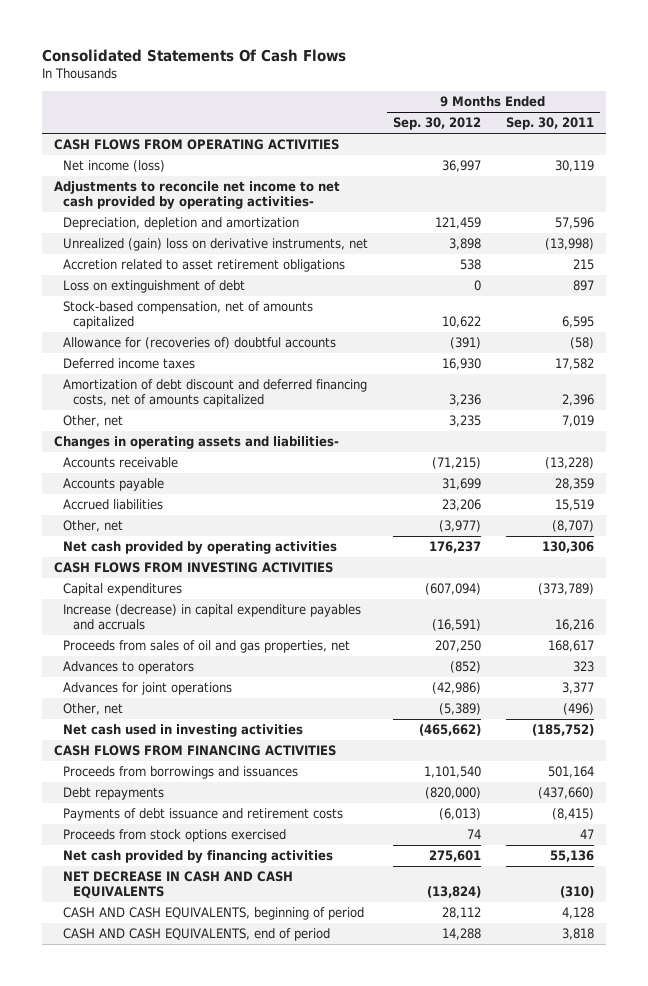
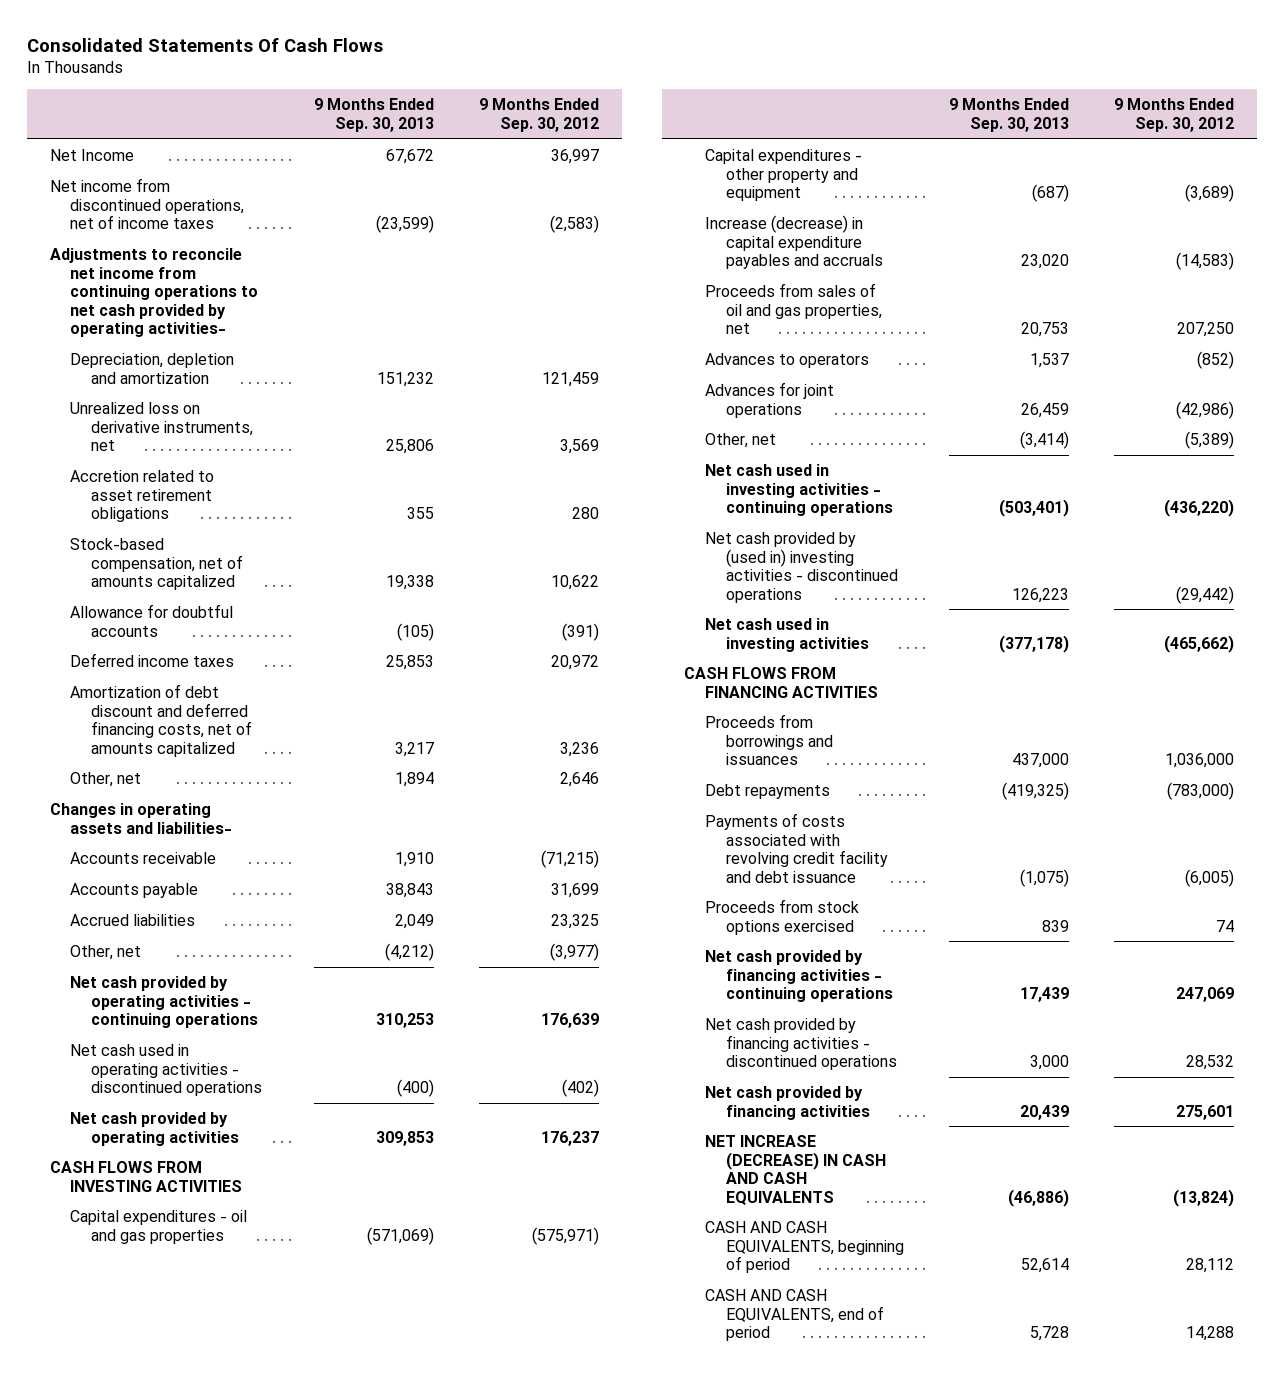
[505,117,594,131] Sep. 30, 2011 -> none
none -> [314,98,435,132] 9 Months Ended Sep. 30, 2013
[54,139,340,151] CASH FLOWS FROM OPERATING ACTIVITIES -> none
[63,160,166,173] Net income (loss) -> [49,149,134,162] Net Income
none -> [49,178,245,230] Net income from discontinued operations, net of income taxes
[54,181,341,209] Adjustments to reconcile net income to net cash provided by operating activities- -> [49,248,259,338] Adjustments to reconcile net income from continuing operations to net cash provided by operating activities-
[63,280,246,294] Loss on extinguishment of debt -> none
[63,238,369,252] Unrealized (gain) loss on derivative instruments, net -> [70,402,254,452] Unrealized loss on derivative instruments, net
[448,238,481,251] 3,898 -> [560,439,600,455] 3,569
[459,259,481,271] 538 -> [572,507,600,520] 280
[63,337,337,350] Allowance for (recoveries of) doubtful accounts -> [70,604,234,637] Allowance for doubtful accounts
[441,358,481,371] 16,930 -> [551,655,600,671] 20,972
[448,415,481,428] 3,235 -> [560,772,600,788] 2,646
[441,499,481,512] 23,206 -> [551,914,600,930] 23,325
none -> [70,976,259,1029] Net cash provided by operating activities - continuing operations
none -> [70,1044,263,1097] Net cash used in operating activities - discontinued operations
[63,583,183,597] Capital expenditures -> [70,1210,248,1244] Capital expenditures - oil and gas properties
[424,583,481,596] (607,094) -> [532,1226,600,1245] (575,971)
none -> [705,149,863,202] Capital expenditures - other property and equipment
[431,618,481,631] (16,591) -> [1175,252,1234,271] (14,583)
none -> [705,464,893,517] Net cash used in investing activities - continuing operations
none -> [705,532,898,603] Net cash provided by (used in) investing activities - discontinued operations
[423,766,481,779] 1,101,540 -> [1164,753,1234,769] 1,036,000
[424,787,481,800] (820,000) -> [1166,782,1234,801] (783,000)
[63,808,344,822] Payments of debt issuance and retirement costs -> [705,813,888,883] Payments of costs associated with revolving credit facility and debt issuance
[438,808,481,821] (6,013) -> [1184,868,1234,887] (6,005)
none -> [705,950,893,1003] Net cash provided by financing activities - continuing operations
none -> [705,1018,897,1071] Net cash provided by financing activities - discontinued operations
[63,871,294,898] NET DECREASE IN CASH AND CASH EQUIVALENTS -> [705,1135,886,1205] NET INCREASE (DECREASE) IN CASH AND CASH EQUIVALENTS

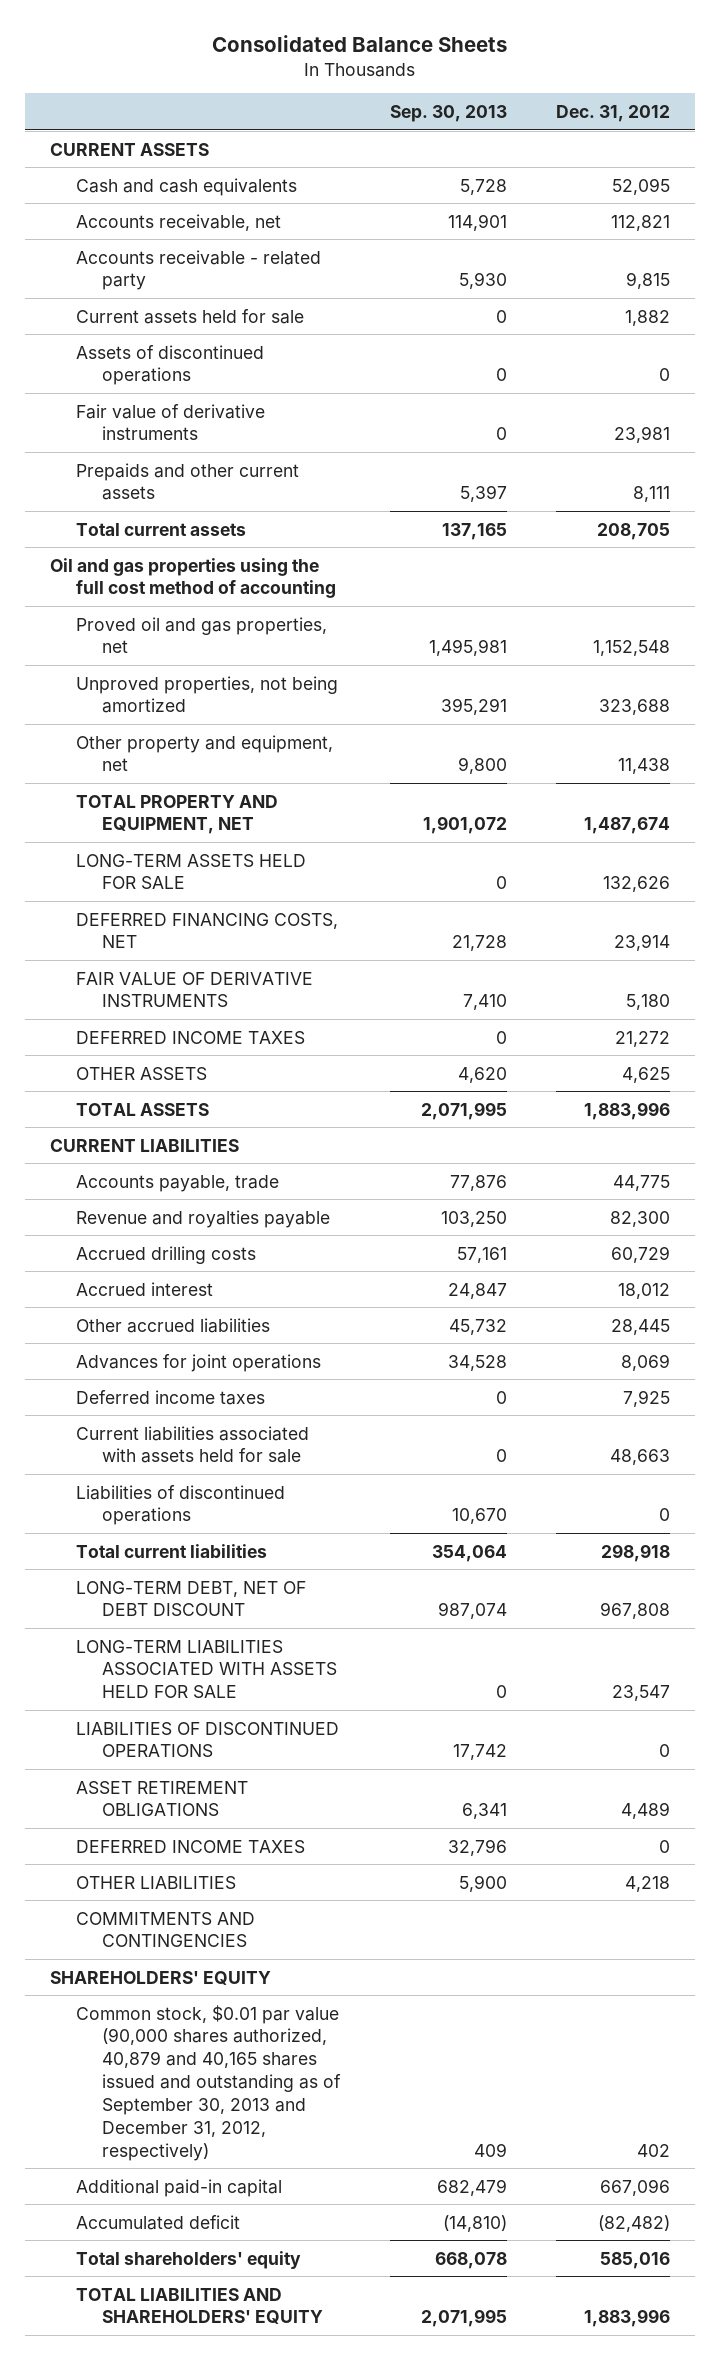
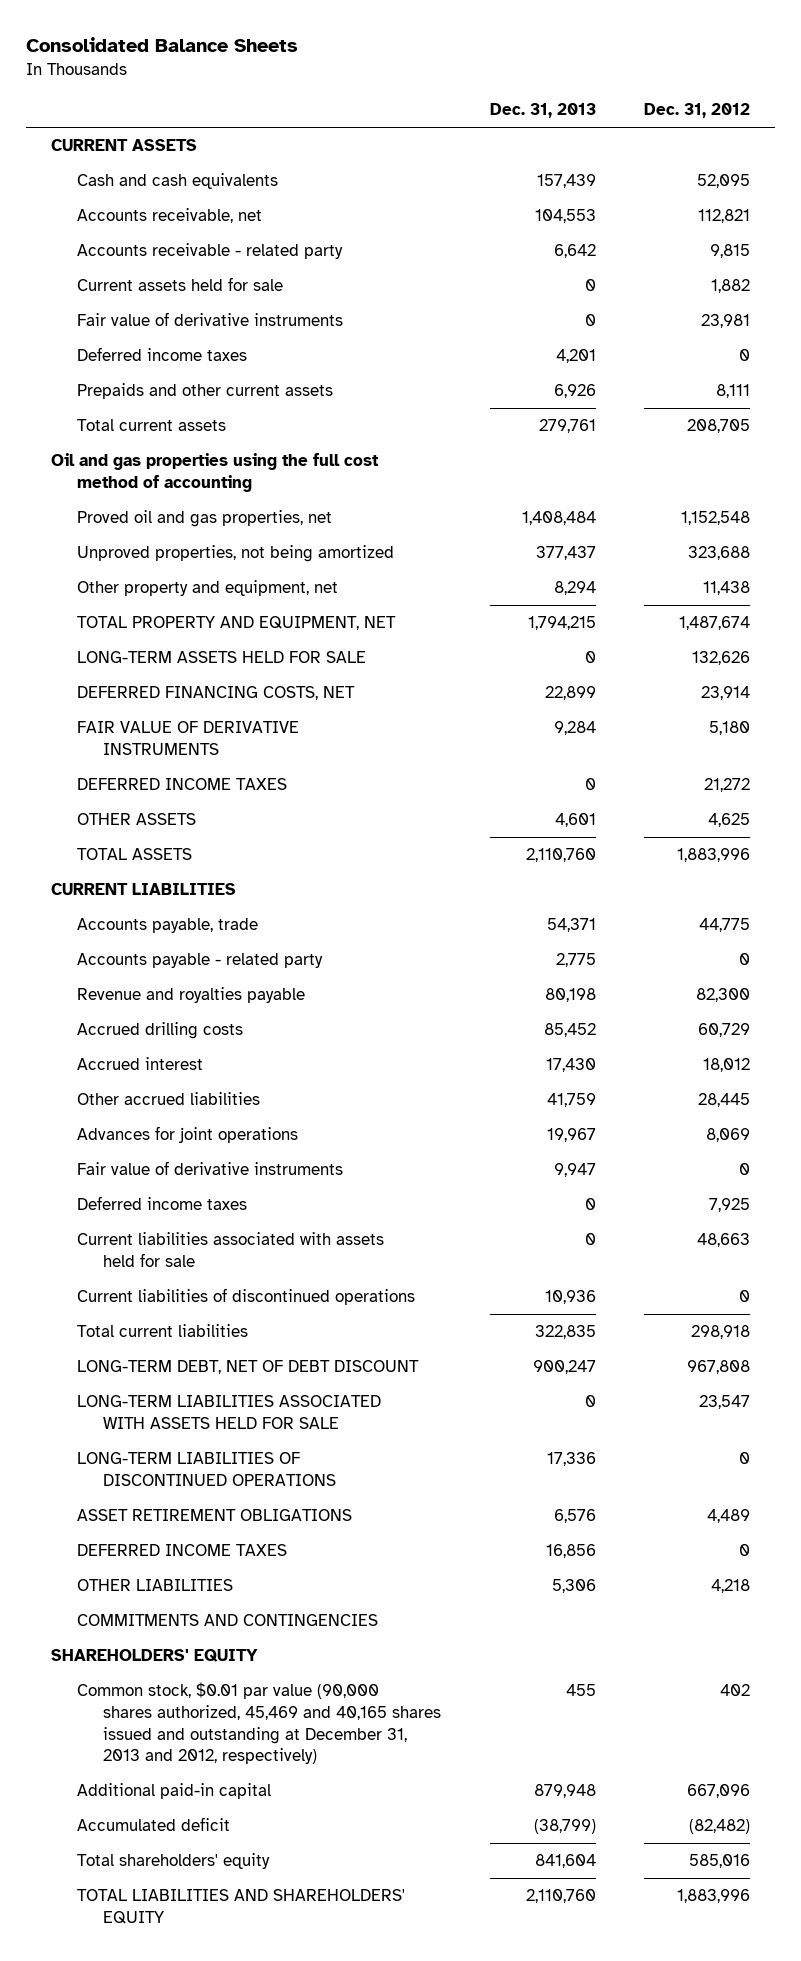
[389,105,507,123] Sep. 30, 2013 -> none
none -> [489,103,596,119] Dec. 31, 2013
[75,344,264,386] Assets of discontinued operations -> none
none -> [76,347,247,362] Deferred income taxes
none -> [76,953,323,969] Accounts payable - related party
none -> [76,1161,343,1176] Fair value of derivative instruments
[75,1484,285,1526] Liabilities of discontinued operations -> [76,1288,415,1306] Current liabilities of discontinued operations
[75,1721,339,1758] LIABILITIES OF DISCONTINUED OPERATIONS -> [76,1452,337,1486] LONG-TERM LIABILITIES OF DISCONTINUED OPERATIONS
[75,2004,342,2161] Common stock, $0.01 par value (90,000 shares authorized, 40,879 and 40,165 shares issued and outstanding as of September 30, 2013 and December 31, 2012, respectively) -> [76,1682,442,1765] Common stock, $0.01 par value (90,000 shares authorized, 45,469 and 40,165 shares issued and outstanding at December 31, 2013 and 2012, respectively)

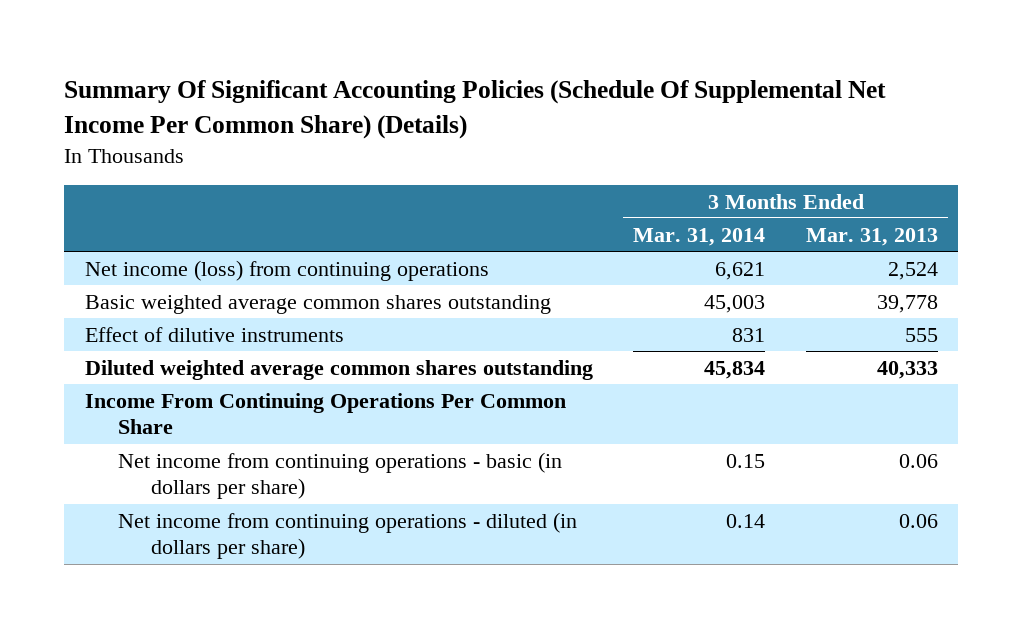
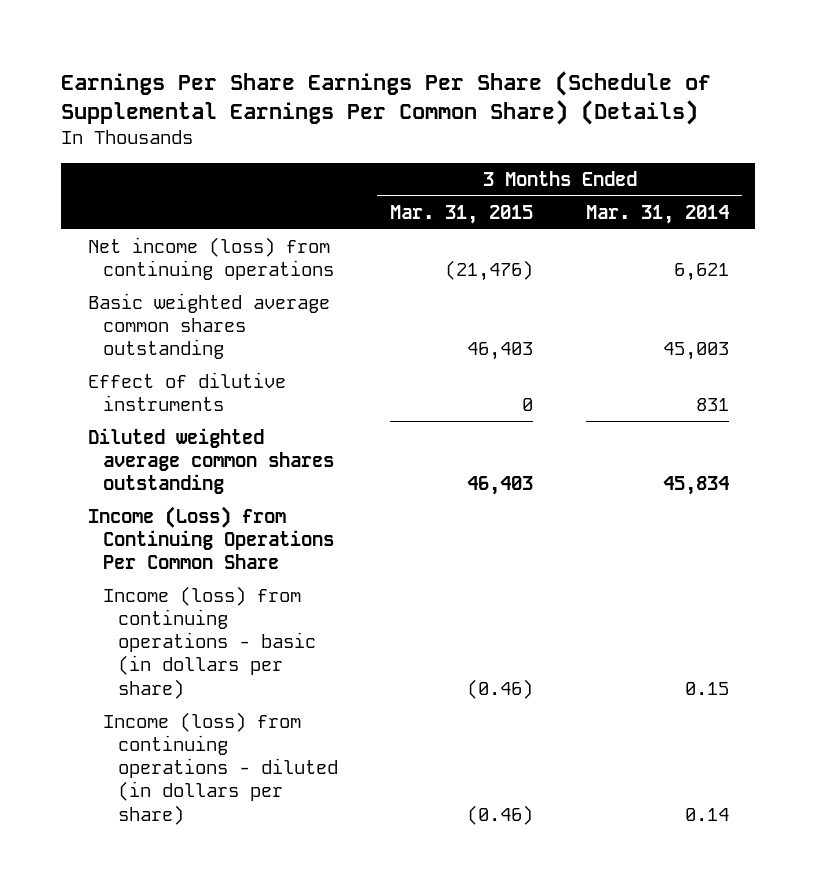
[64,80,887,139] Summary Of Significant Accounting Policies (Schedule Of Supplemental Net Income Per Common Share) (Details) -> [61,71,712,126] Earnings Per Share Earnings Per Share (Schedule of Supplemental Earnings Per Common Share) (Details)
[806,227,939,246] Mar. 31, 2013 -> none
none -> [390,204,534,224] Mar. 31, 2015
[84,392,566,435] Income From Continuing Operations Per Common Share -> [87,506,334,570] Income (Loss) from Continuing Operations Per Common Share
[117,451,562,500] Net income from continuing operations - basic (in dollars per share) -> [102,586,316,699] Income (loss) from continuing operations - basic (in dollars per share)
[117,511,577,560] Net income from continuing operations - diluted (in dollars per share) -> [102,712,338,825] Income (loss) from continuing operations - diluted (in dollars per share)

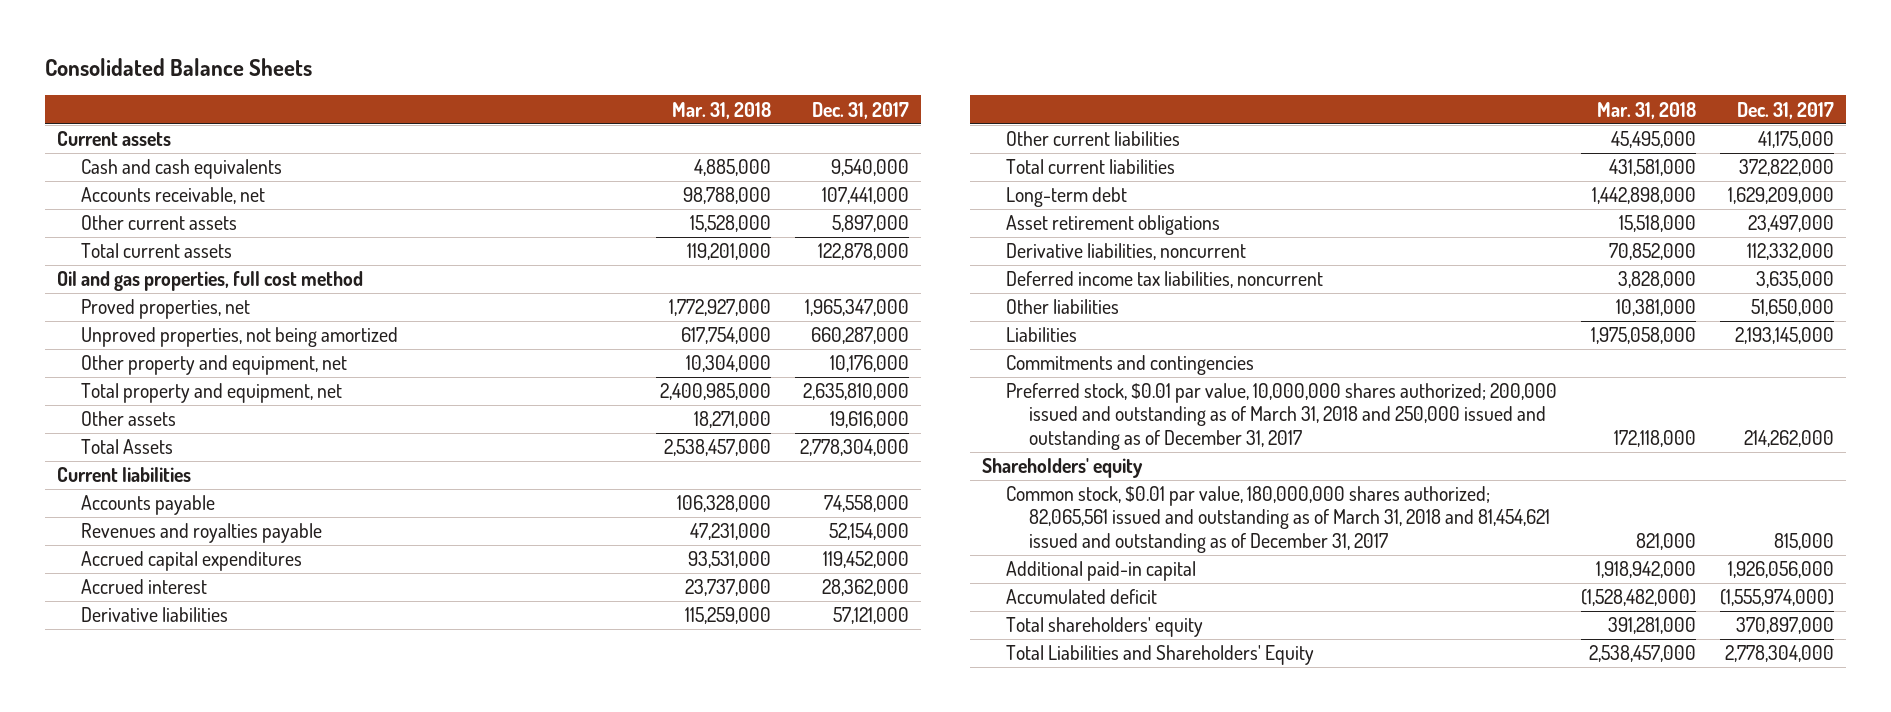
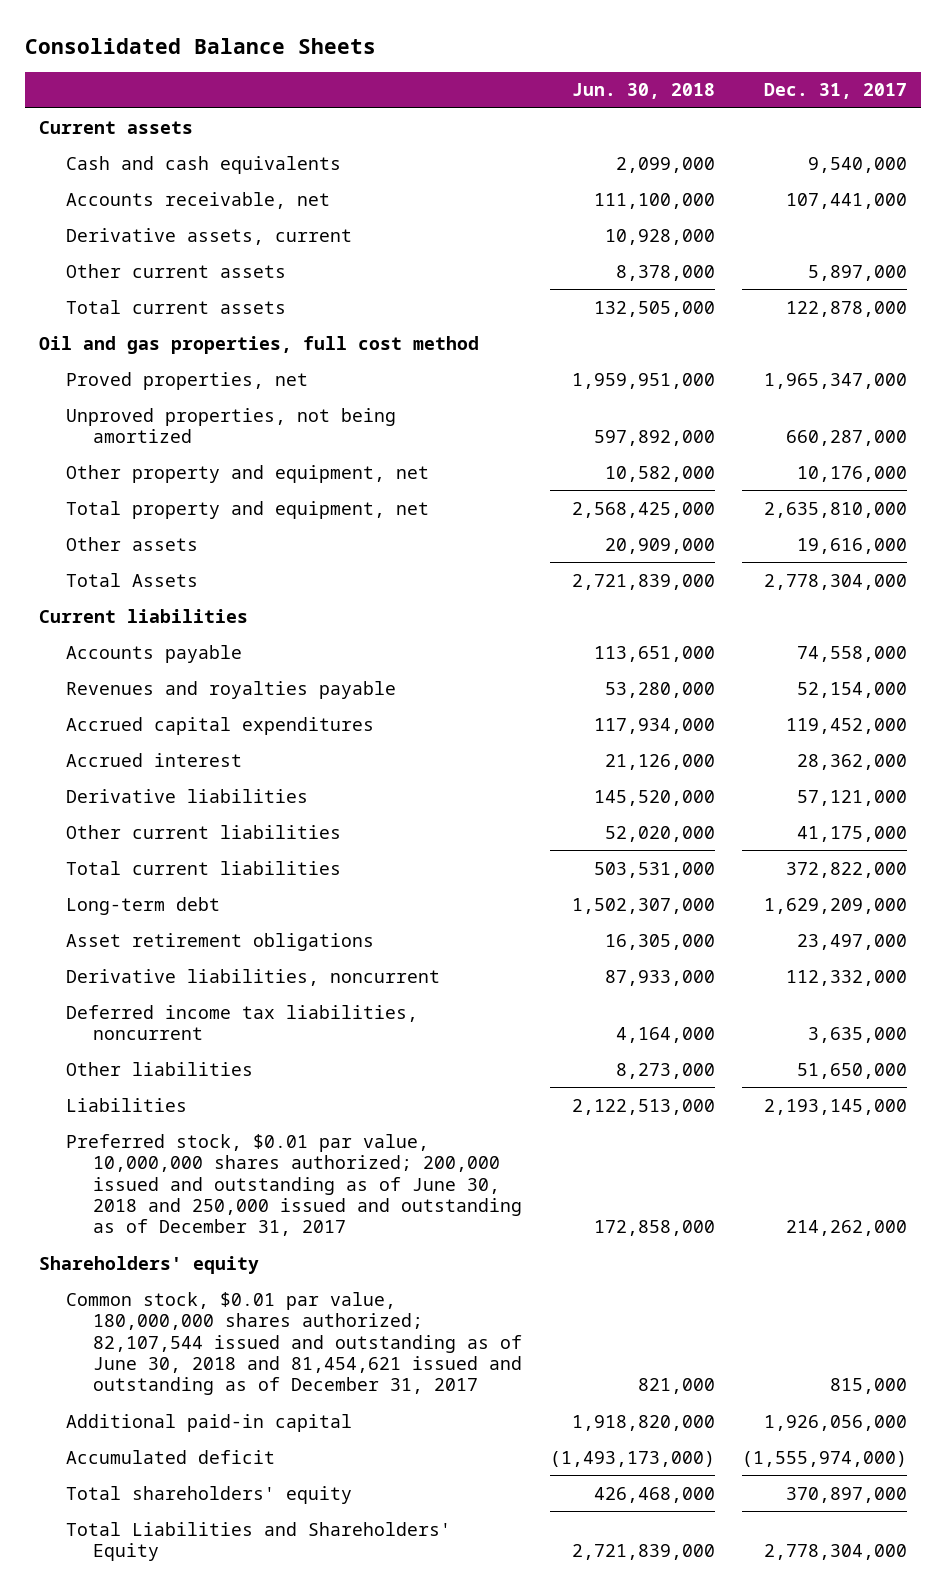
[671,101,771,119] Mar. 31, 2018 -> none
none -> [571,83,715,100] Jun. 30, 2018
none -> [66,227,353,245] Derivative assets, current
[1005,355,1254,376] Commitments and contingencies -> none
[1005,383,1557,450] Preferred stock, $0.01 par value, 10,000,000 shares authorized; 200,000 issued and outstanding as of March 31, 2018 and 250,000 issued and outstanding as of December 31, 2017 -> [66,1133,523,1237] Preferred stock, $0.01 par value, 10,000,000 shares authorized; 200,000 issued and outstanding as of June 30, 2018 and 250,000 issued and outstanding as of December 31, 2017
[1005,486,1551,553] Common stock, $0.01 par value, 180,000,000 shares authorized; 82,065,561 issued and outstanding as of March 31, 2018 and 81,454,621 issued and outstanding as of December 31, 2017 -> [66,1291,523,1396] Common stock, $0.01 par value, 180,000,000 shares authorized; 82,107,544 issued and outstanding as of June 30, 2018 and 81,454,621 issued and outstanding as of December 31, 2017

